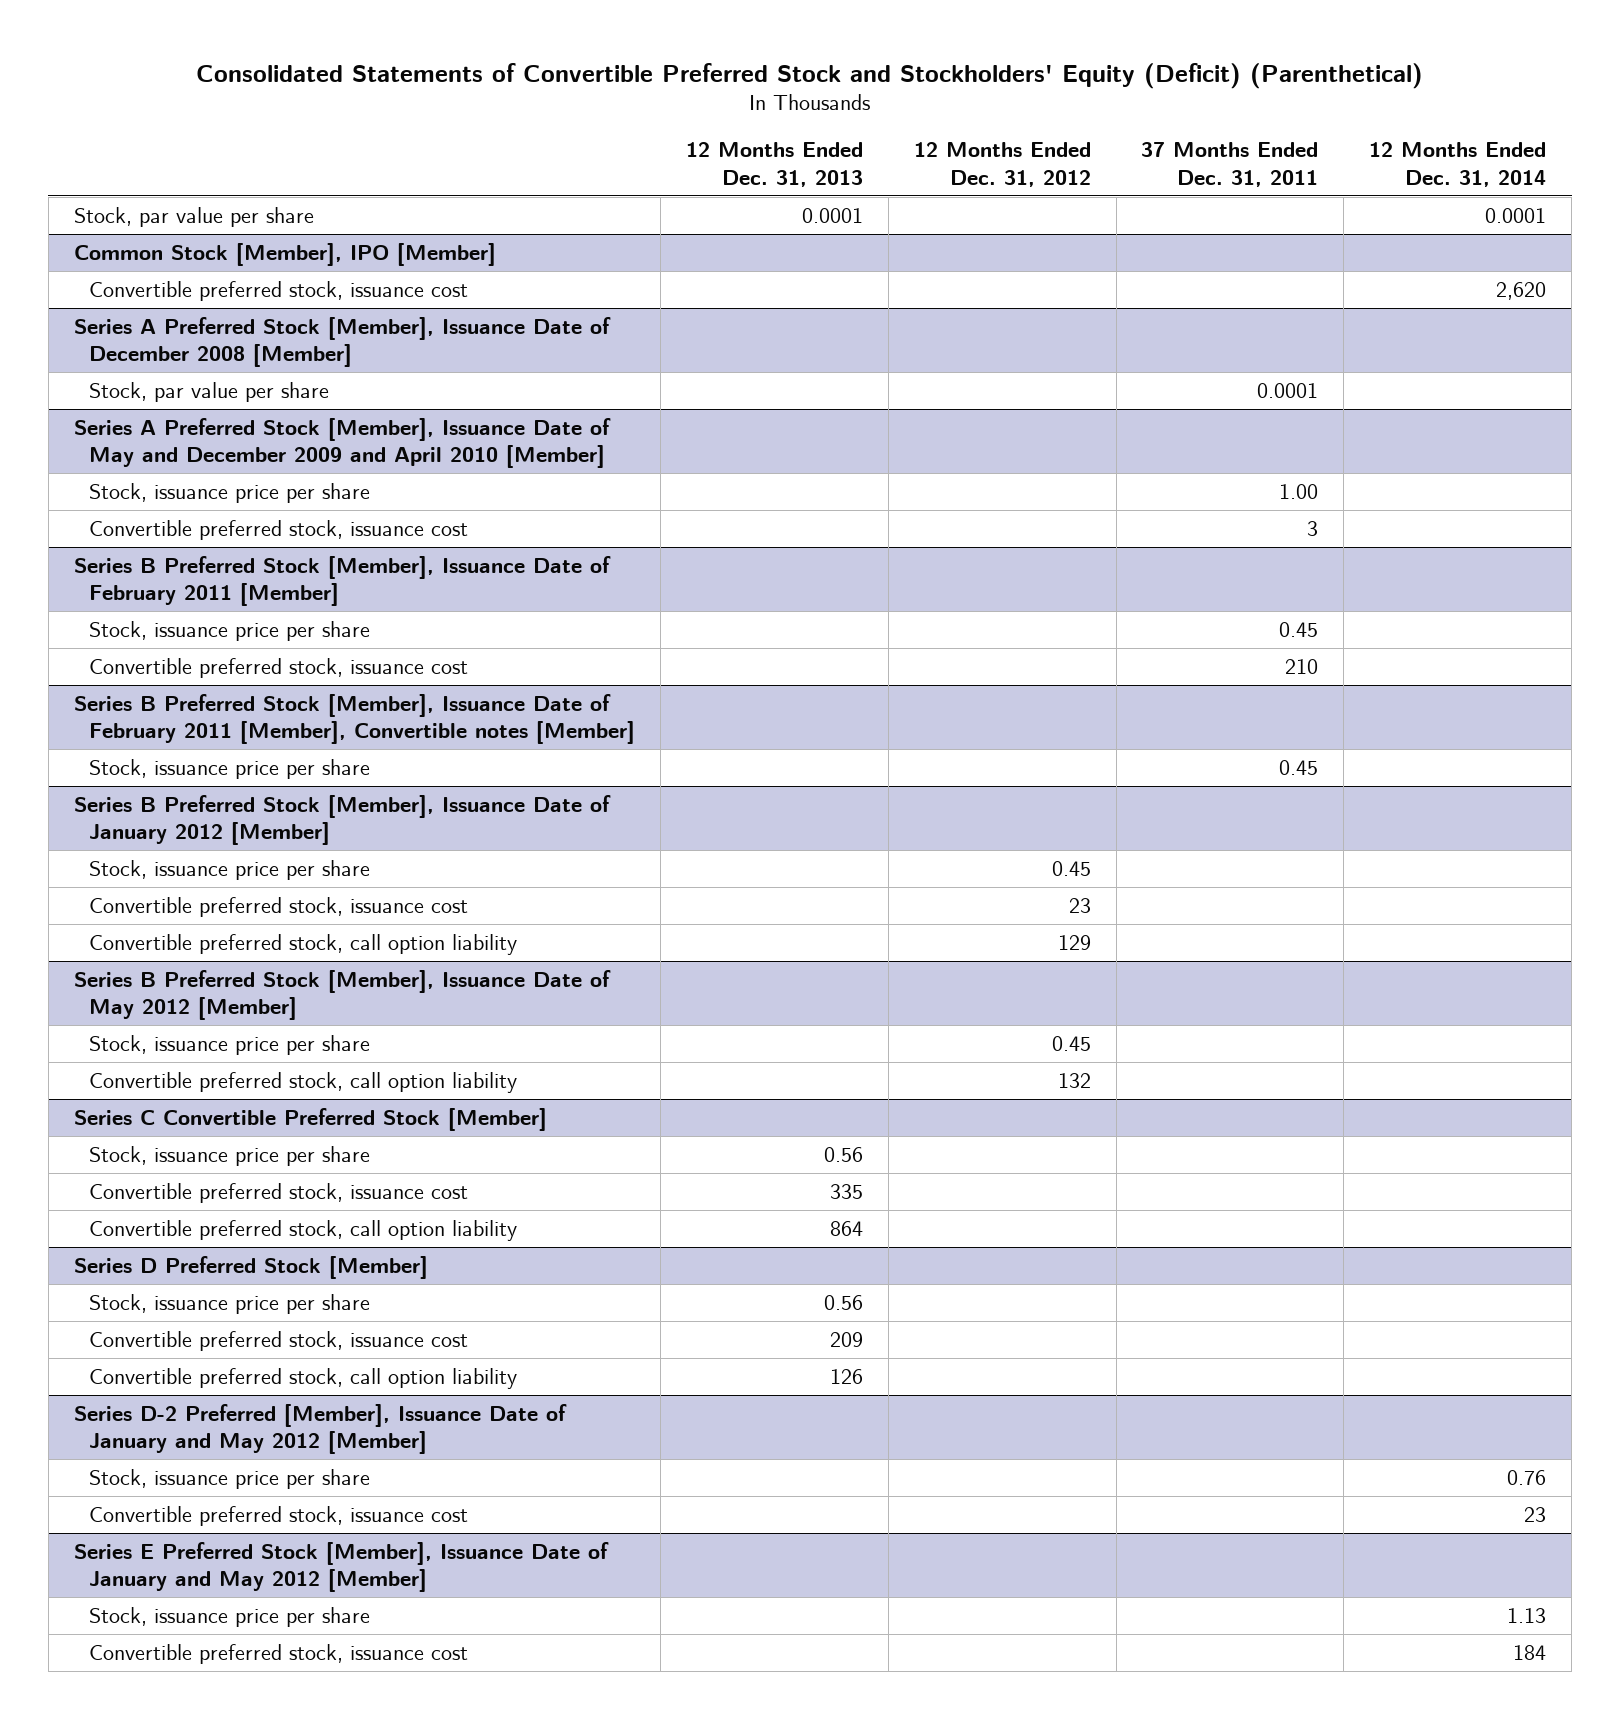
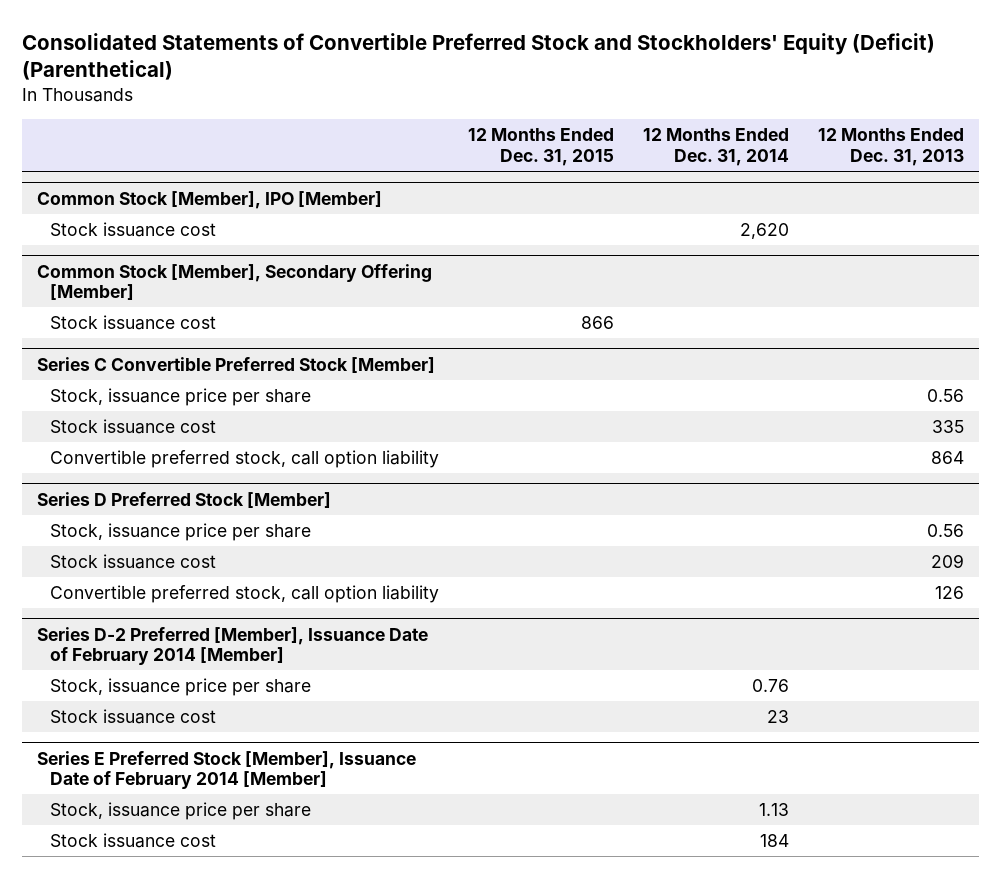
[913,142,1091,187] 12 Months Ended Dec. 31, 2012 -> none
[1141,142,1319,187] 37 Months Ended Dec. 31, 2011 -> none
none -> [467,128,614,166] 12 Months Ended Dec. 31, 2015
[73,206,314,227] Stock, par value per share -> none
[73,316,611,368] Series A Preferred Stock [Member], Issuance Date of December 2008 [Member] -> none
[88,381,329,402] Stock, par value per share -> none
[73,417,611,469] Series A Preferred Stock [Member], Issuance Date of May and December 2009 and April 2010 [Member] -> none
[88,482,370,503] Stock, issuance price per share -> none
[88,519,468,540] Convertible preferred stock, issuance cost -> none
[73,555,611,607] Series B Preferred Stock [Member], Issuance Date of February 2011 [Member] -> none
[88,620,370,641] Stock, issuance price per share -> none
[88,657,468,678] Convertible preferred stock, issuance cost -> none
[73,693,635,745] Series B Preferred Stock [Member], Issuance Date of February 2011 [Member], Convertible notes [Member] -> none
[88,758,370,779] Stock, issuance price per share -> none
[73,794,611,846] Series B Preferred Stock [Member], Issuance Date of January 2012 [Member] -> none
[88,859,370,880] Stock, issuance price per share -> none
[88,896,468,917] Convertible preferred stock, issuance cost -> none
[88,933,517,955] Convertible preferred stock, call option liability -> none
[73,969,611,1021] Series B Preferred Stock [Member], Issuance Date of May 2012 [Member] -> none
[88,1034,370,1055] Stock, issuance price per share -> none
[88,1071,517,1093] Convertible preferred stock, call option liability -> none
[88,280,468,301] Convertible preferred stock, issuance cost -> [49,222,216,238] Stock issuance cost
none -> [36,263,432,301] Common Stock [Member], Secondary Offering [Member]
none -> [49,315,216,331] Stock issuance cost
[88,1182,468,1203] Convertible preferred stock, issuance cost -> [49,419,216,435] Stock issuance cost
[88,1330,468,1351] Convertible preferred stock, issuance cost -> [49,554,216,570] Stock issuance cost
[73,1403,567,1455] Series D-2 Preferred [Member], Issuance Date of January and May 2012 [Member] -> [36,626,428,666] Series D-2 Preferred [Member], Issuance Date of February 2014 [Member]
[88,1505,468,1526] Convertible preferred stock, issuance cost -> [49,709,216,725] Stock issuance cost
[73,1541,609,1593] Series E Preferred Stock [Member], Issuance Date of January and May 2012 [Member] -> [36,750,416,790] Series E Preferred Stock [Member], Issuance Date of February 2014 [Member]
[88,1643,468,1664] Convertible preferred stock, issuance cost -> [49,833,216,849] Stock issuance cost

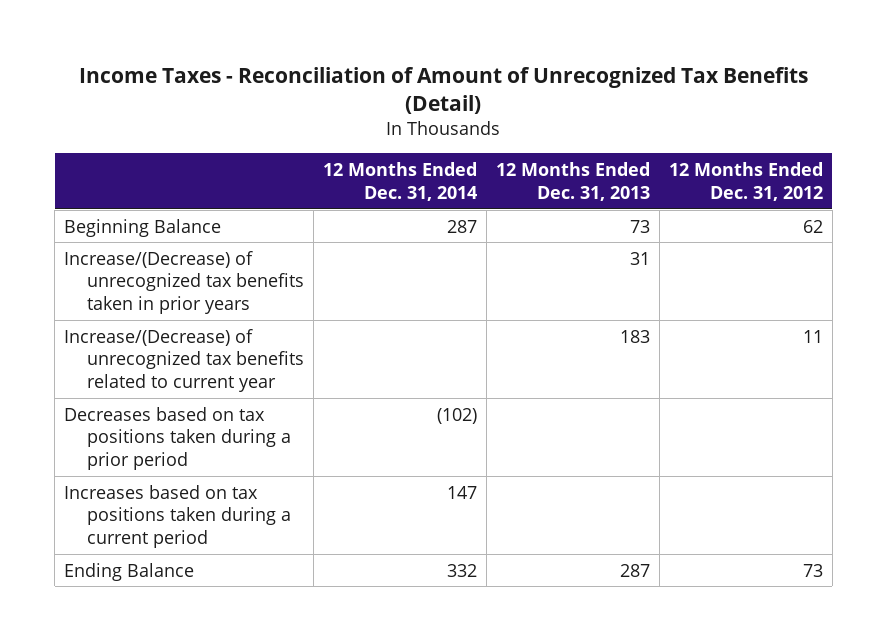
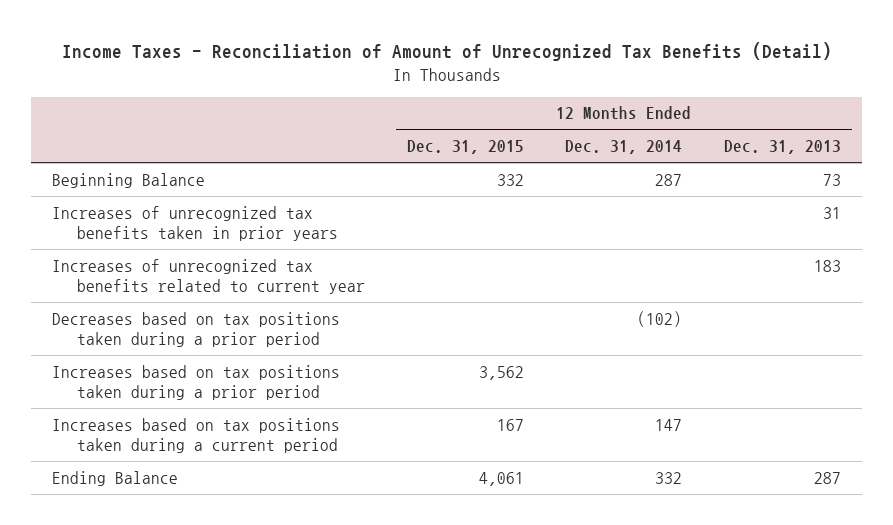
[668,161,823,201] 12 Months Ended Dec. 31, 2012 -> none
none -> [406,140,524,155] Dec. 31, 2015
[64,250,305,315] Increase/(Decrease) of unrecognized tax benefits taken in prior years -> [52,205,339,242] Increases of unrecognized tax benefits taken in prior years
[64,328,305,393] Increase/(Decrease) of unrecognized tax benefits related to current year -> [52,258,366,295] Increases of unrecognized tax benefits related to current year
none -> [52,364,341,401] Increases based on tax positions taken during a prior period

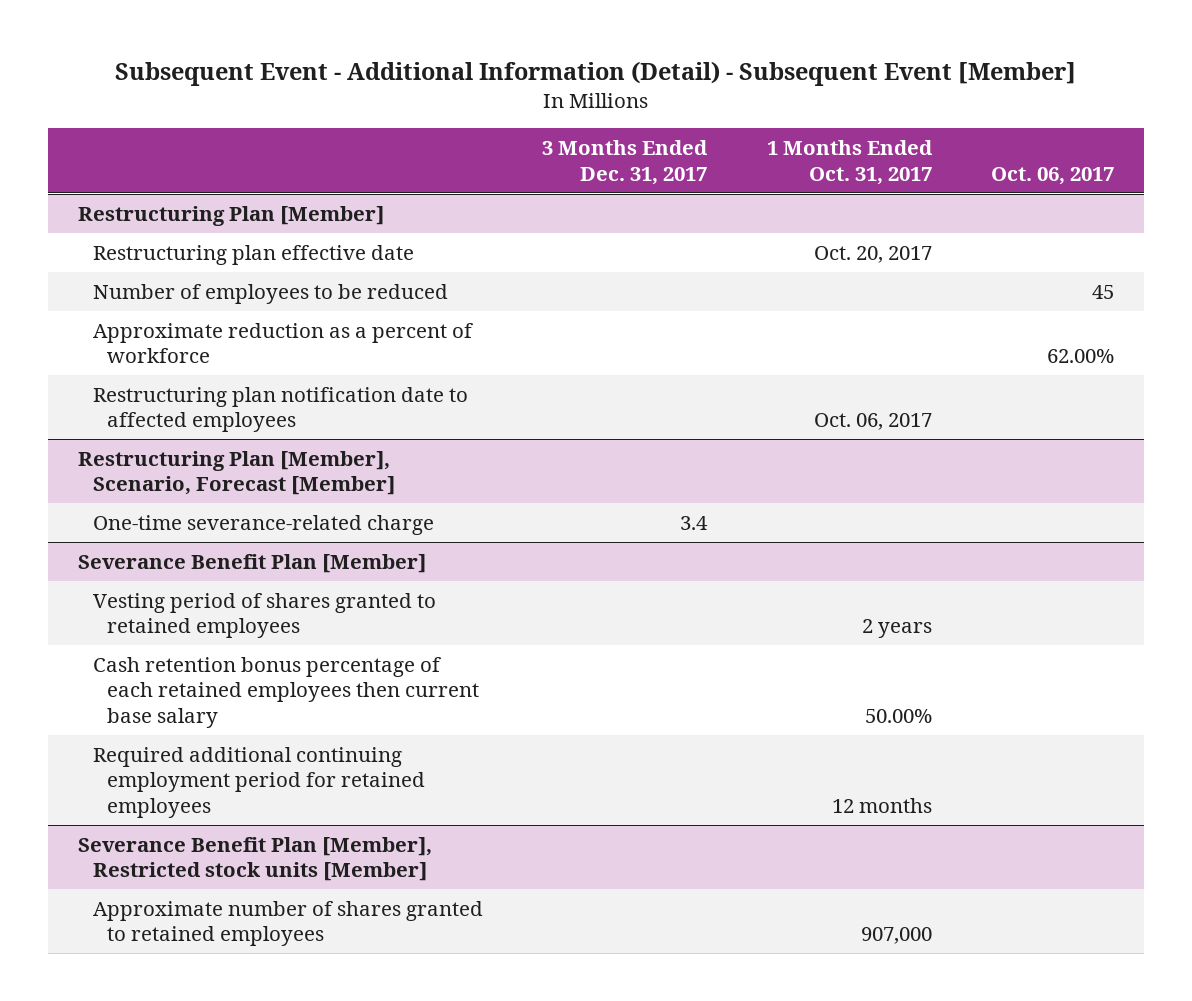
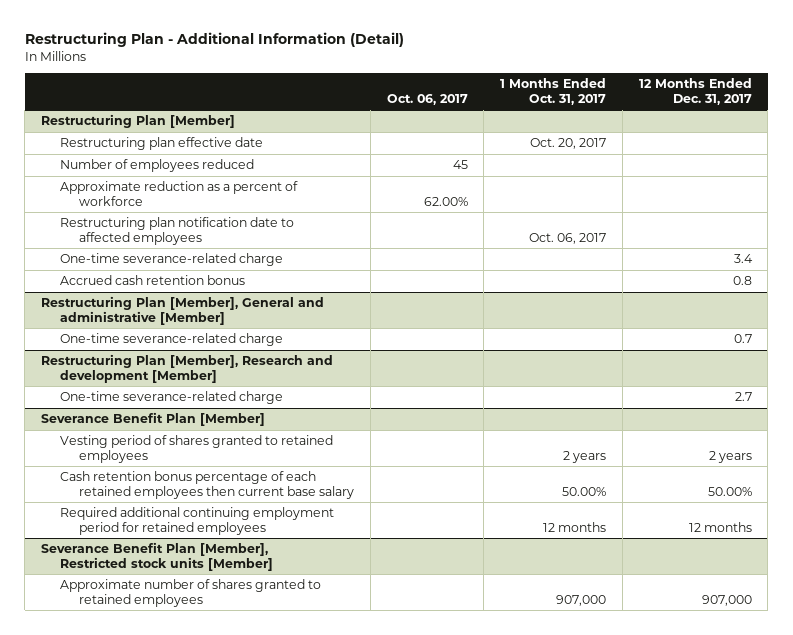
[115,61,1077,87] Subsequent Event - Additional Information (Detail) - Subsequent Event [Member] -> [24,32,404,48] Restructuring Plan - Additional Information (Detail)
[542,139,709,185] 3 Months Ended Dec. 31, 2017 -> none
none -> [638,78,752,105] 12 Months Ended Dec. 31, 2017
[92,283,448,304] Number of employees to be reduced -> [60,159,255,173] Number of employees reduced
[78,450,395,496] Restructuring Plan [Member], Scenario, Forecast [Member] -> none
[92,514,434,535] One-time severance-related charge -> none
none -> [60,253,284,267] One-time severance-related charge
none -> [60,275,246,286] Accrued cash retention bonus
none -> [41,296,325,325] Restructuring Plan [Member], General and administrative [Member]
none -> [60,333,284,347] One-time severance-related charge
none -> [41,354,334,383] Restructuring Plan [Member], Research and development [Member]
none -> [60,391,284,405] One-time severance-related charge

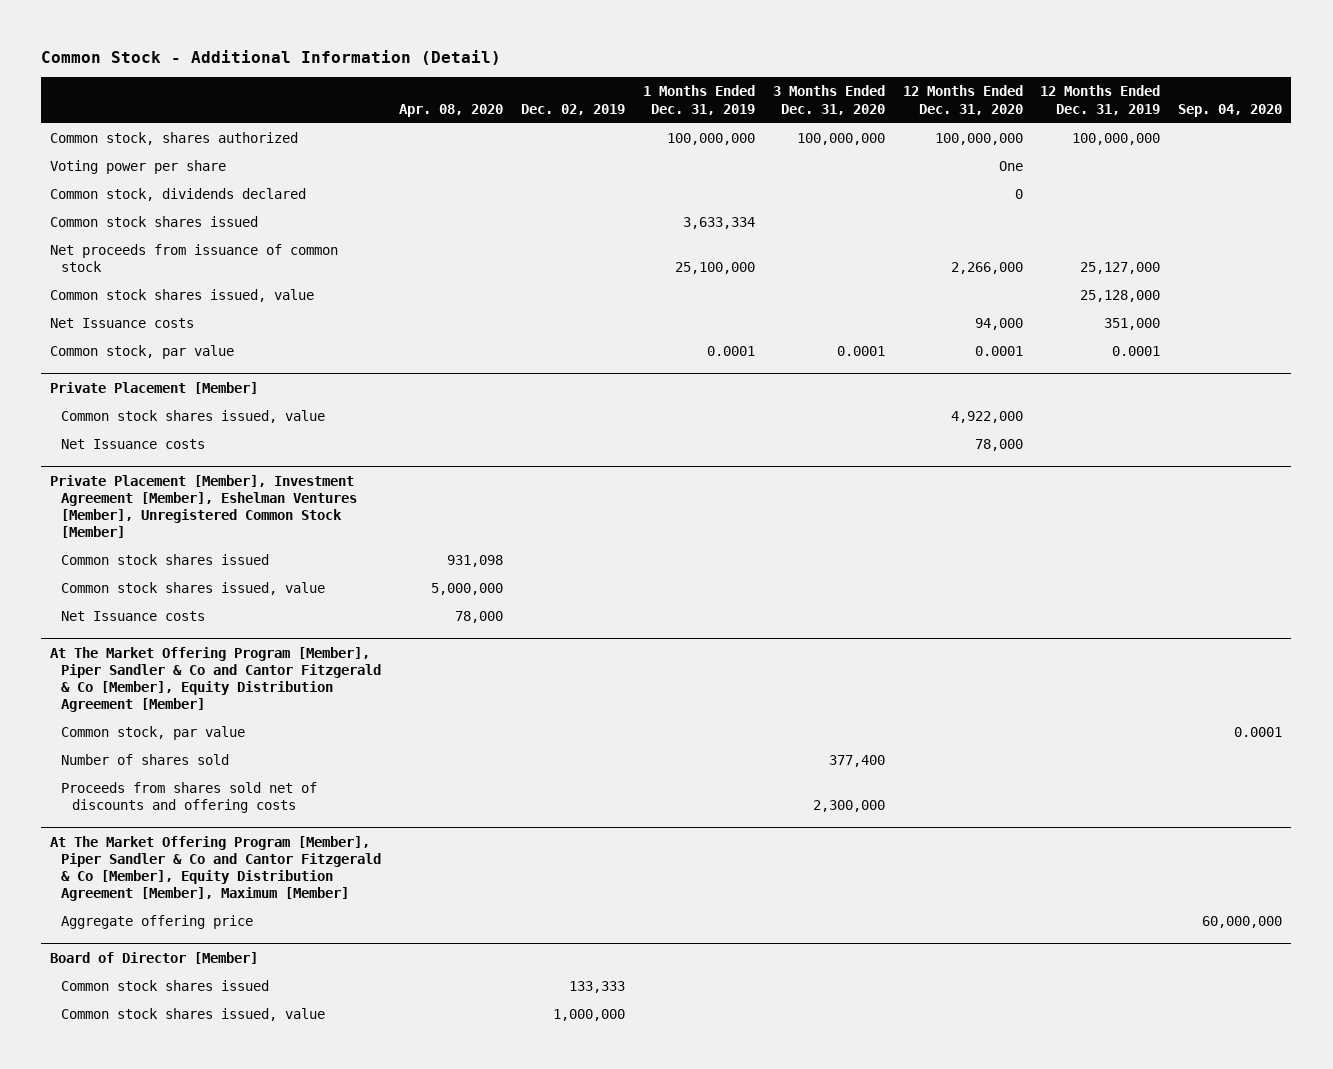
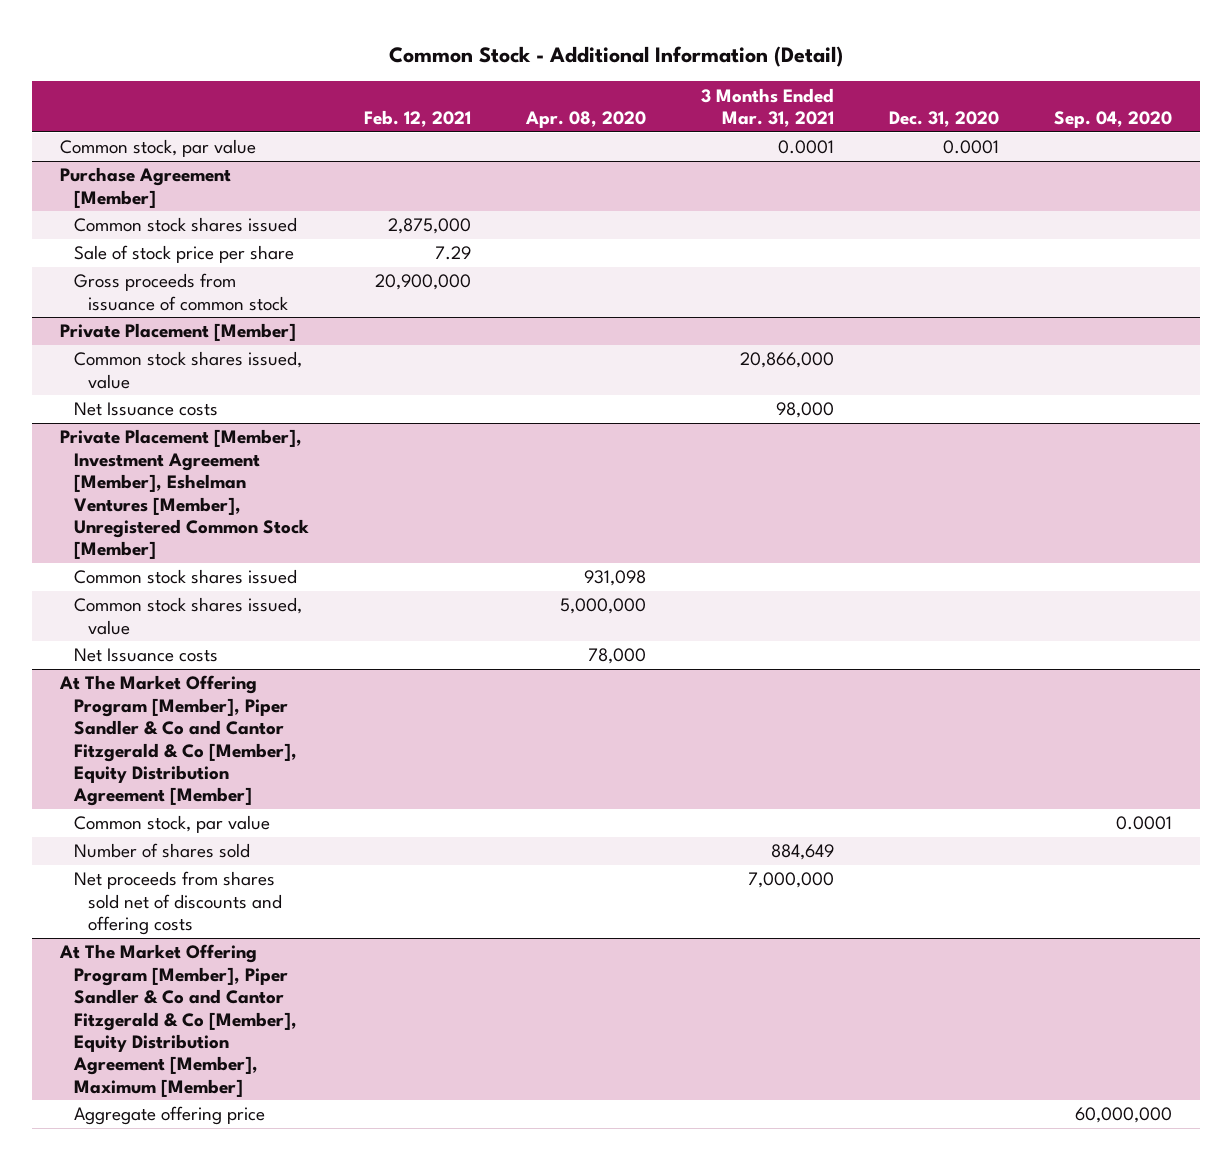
[520,103,625,115] Dec. 02, 2019 -> none
[642,85,755,115] 1 Months Ended Dec. 31, 2019 -> none
[772,85,885,115] 3 Months Ended Dec. 31, 2020 -> none
[902,85,1023,115] 12 Months Ended Dec. 31, 2020 -> none
[1040,85,1161,115] 12 Months Ended Dec. 31, 2019 -> none
none -> [364,109,472,127] Feb. 12, 2021
none -> [701,87,835,127] 3 Months Ended Mar. 31, 2021
none -> [889,110,1000,127] Dec. 31, 2020
[50,132,299,146] Common stock, shares authorized -> none
[50,160,227,175] Voting power per share -> none
[50,188,307,202] Common stock, dividends declared -> none
[50,216,259,228] Common stock shares issued -> none
[50,244,339,273] Net proceeds from issuance of common stock -> none
[50,289,315,303] Common stock shares issued, value -> none
[50,318,195,329] Net Issuance costs -> none
none -> [59,167,231,208] Purchase Agreement [Member]
none -> [74,217,298,233] Common stock shares issued
none -> [74,245,295,264] Sale of stock price per share
none -> [74,273,289,311] Gross proceeds from issuance of common stock
[61,782,318,814] Proceeds from shares sold net of discounts and offering costs -> [74,871,283,936] Net proceeds from shares sold net of discounts and offering costs
[50,951,259,964] Board of Director [Member] -> none
[61,980,270,992] Common stock shares issued -> none
[61,1008,326,1022] Common stock shares issued, value -> none

